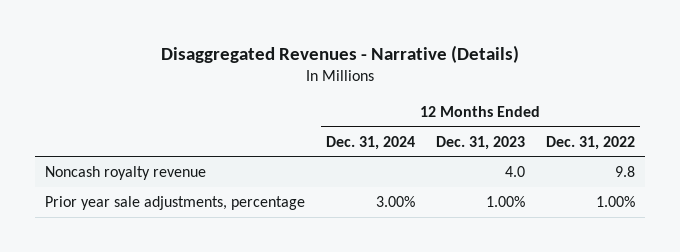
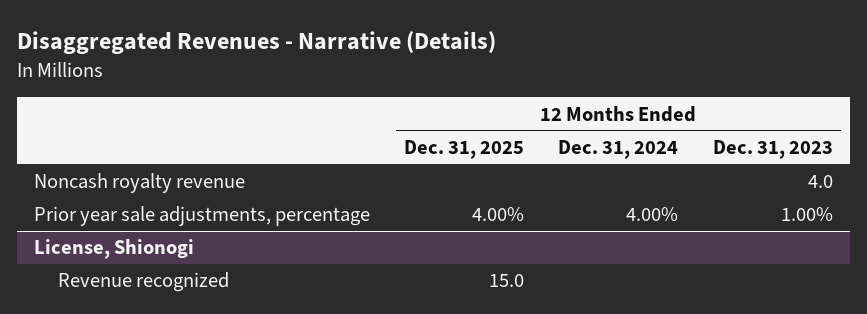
[545,135,635,150] Dec. 31, 2022 -> none
none -> [404,140,525,160] Dec. 31, 2025
[375,195,415,207] 3.00% -> [626,207,679,222] 4.00%
none -> [33,239,194,260] License, Shionogi
none -> [58,272,230,293] Revenue recognized

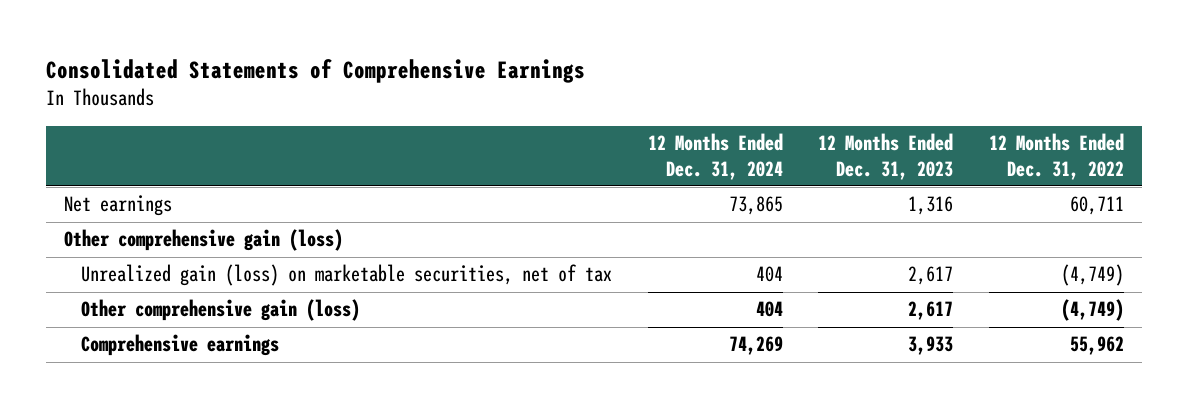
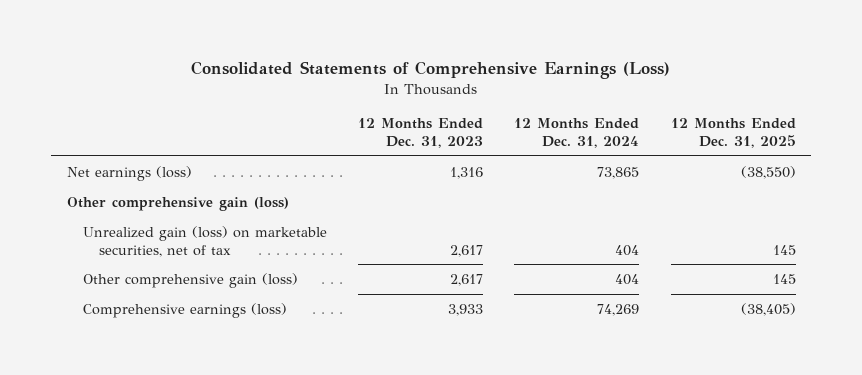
[45,58,585,83] Consolidated Statements of Comprehensive Earnings -> [191,60,671,79] Consolidated Statements of Comprehensive Earnings (Loss)
[988,133,1124,180] 12 Months Ended Dec. 31, 2022 -> none
none -> [670,118,796,149] 12 Months Ended Dec. 31, 2025
[63,195,172,217] Net earnings -> [66,165,192,181] Net earnings (loss)
[81,334,280,357] Comprehensive earnings -> [82,302,287,318] Comprehensive earnings (loss)

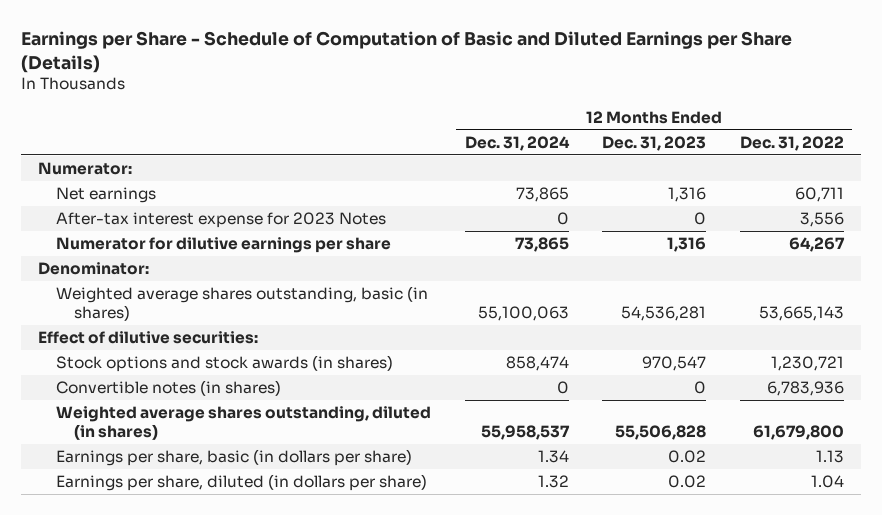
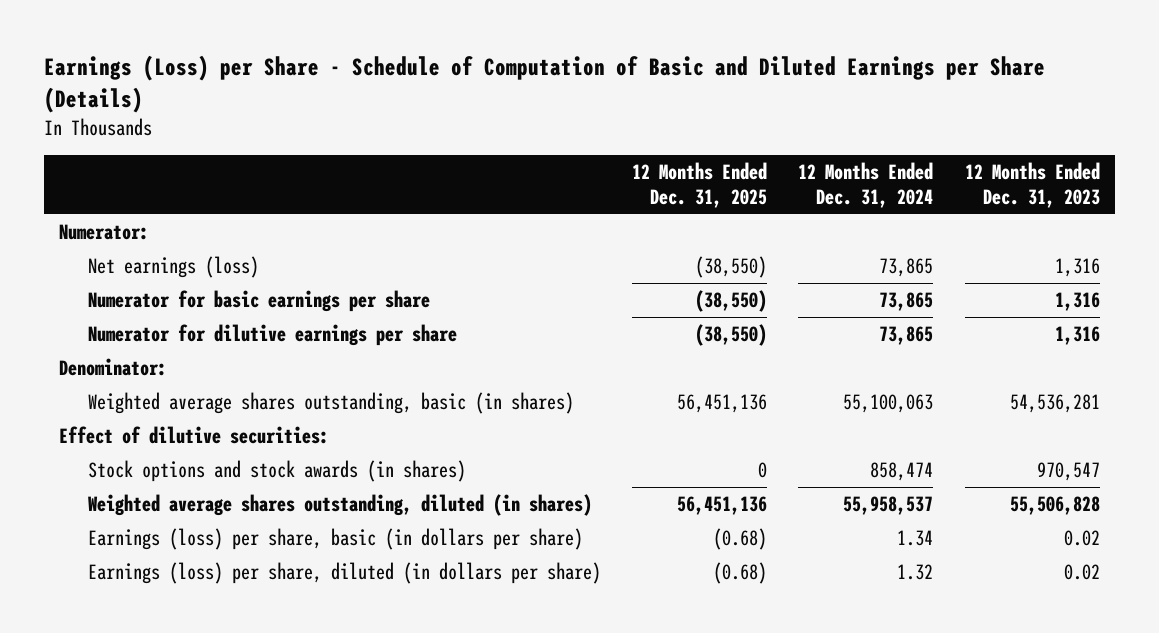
[21,30,793,73] Earnings per Share - Schedule of Computation of Basic and Diluted Earnings per Share (Details) -> [43,55,1045,114] Earnings (Loss) per Share - Schedule of Computation of Basic and Diluted Earnings per Share (Details)
[739,135,844,151] Dec. 31, 2022 -> none
none -> [632,162,768,208] 12 Months Ended Dec. 31, 2025
[56,212,387,229] After-tax interest expense for 2023 Notes -> none
[56,187,157,204] Net earnings -> [88,255,260,278] Net earnings (loss)
none -> [88,289,431,312] Numerator for basic earnings per share
[56,380,282,397] Convertible notes (in shares) -> none
[56,449,413,467] Earnings per share, basic (in dollars per share) -> [88,527,584,550] Earnings (loss) per share, basic (in dollars per share)
[56,474,428,492] Earnings per share, diluted (in dollars per share) -> [88,561,602,584] Earnings (loss) per share, diluted (in dollars per share)

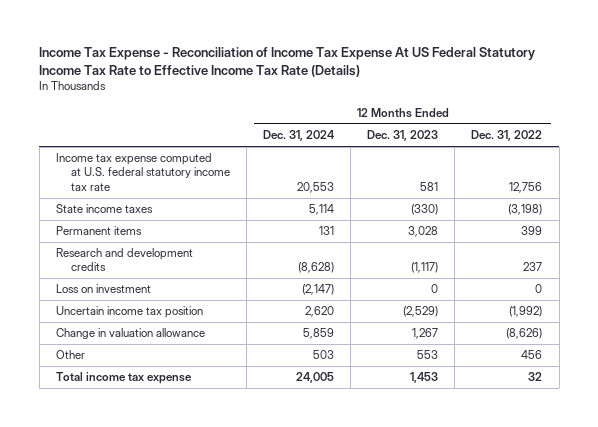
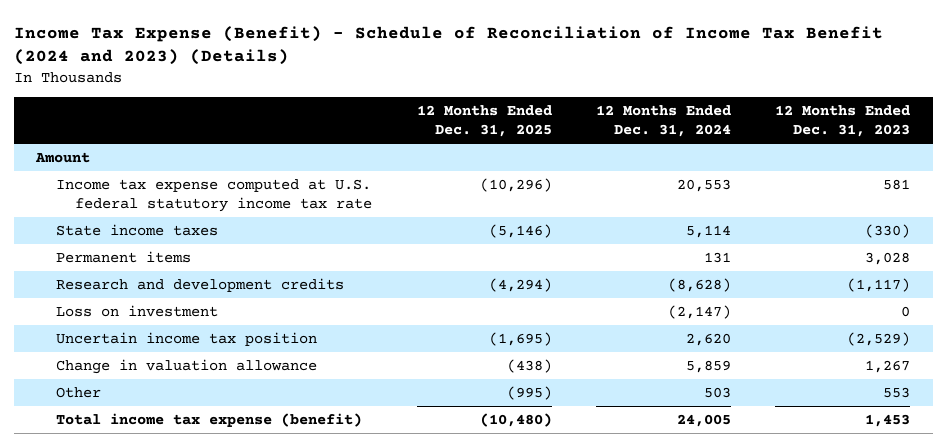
[39,47,536,77] Income Tax Expense - Reconciliation of Income Tax Expense At US Federal Statutory Income Tax Rate to Effective Income Tax Rate (Details) -> [13,25,883,66] Income Tax Expense (Benefit) - Schedule of Reconciliation of Income Tax Benefit (2024 and 2023) (Details)
[471,130,543,142] Dec. 31, 2022 -> none
none -> [416,105,552,138] 12 Months Ended Dec. 31, 2025
none -> [35,152,91,164] Amount
[56,372,193,385] Total income tax expense -> [55,413,362,428] Total income tax expense (benefit)

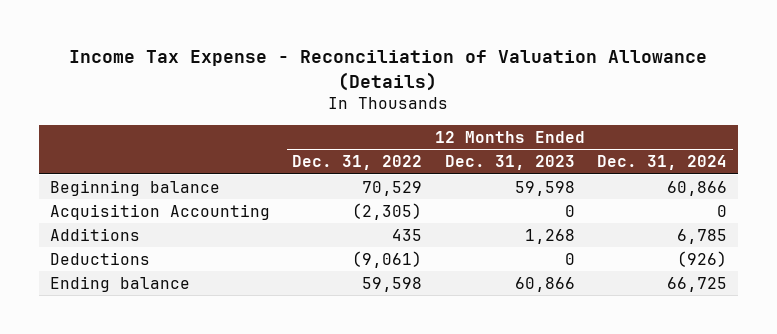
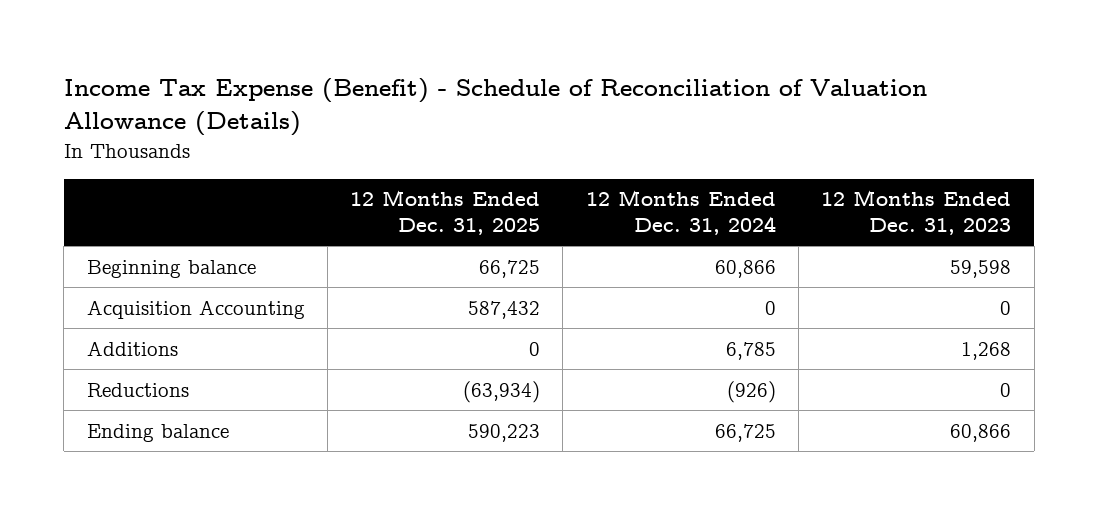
[69,50,708,91] Income Tax Expense - Reconciliation of Valuation Allowance (Details) -> [63,78,927,137] Income Tax Expense (Benefit) - Schedule of Reconciliation of Valuation Allowance (Details)
[292,155,423,171] Dec. 31, 2022 -> none
none -> [350,190,541,236] 12 Months Ended Dec. 31, 2025
[49,251,150,265] Deductions -> [86,382,189,397] Reductions

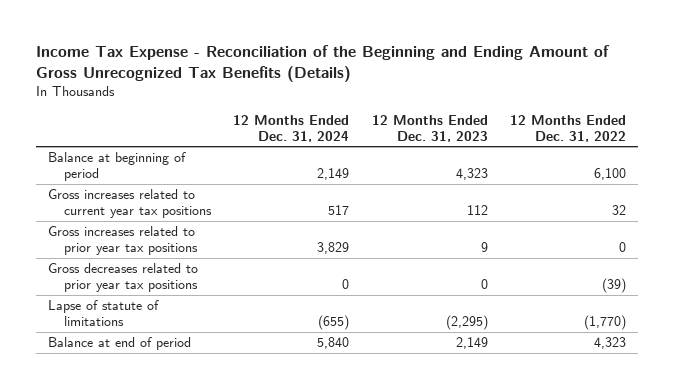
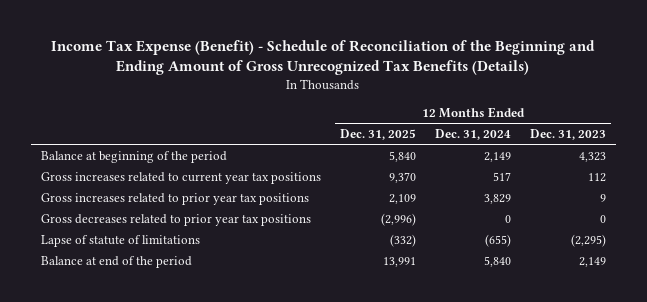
[36,45,611,83] Income Tax Expense - Reconciliation of the Beginning and Ending Amount of Gross Unrecognized Tax Benefits (Details) -> [51,40,596,76] Income Tax Expense (Benefit) - Schedule of Reconciliation of the Beginning and Ending Amount of Gross Unrecognized Tax Benefits (Details)
[510,114,627,142] 12 Months Ended Dec. 31, 2022 -> none
none -> [339,129,416,141] Dec. 31, 2025
[47,152,186,182] Balance at beginning of period -> [40,150,227,163] Balance at beginning of the period
[47,337,191,351] Balance at end of period -> [40,255,192,268] Balance at end of the period

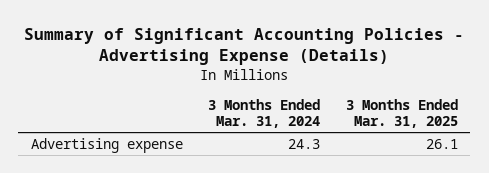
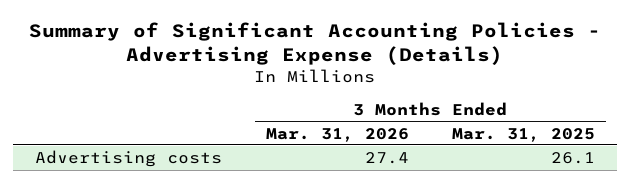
[208,99,321,129] 3 Months Ended Mar. 31, 2024 -> none
none -> [265,127,409,142] Mar. 31, 2026
[31,138,184,154] Advertising expense -> [35,150,223,168] Advertising costs

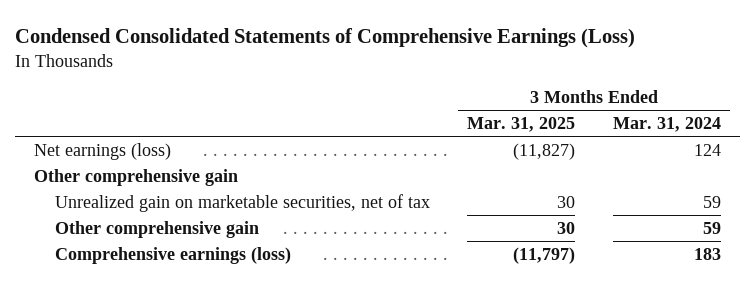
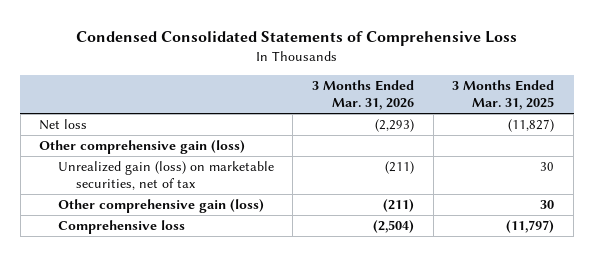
[14,27,635,48] Condensed Consolidated Statements of Comprehensive Earnings (Loss) -> [75,31,517,47] Condensed Consolidated Statements of Comprehensive Loss
[612,117,721,133] Mar. 31, 2024 -> none
none -> [312,80,415,111] 3 Months Ended Mar. 31, 2026
[33,142,171,160] Net earnings (loss) -> [39,119,88,131] Net loss
[33,168,238,186] Other comprehensive gain -> [39,140,246,155] Other comprehensive gain (loss)
[54,193,430,212] Unrealized gain on marketable securities, net of tax -> [57,161,274,191] Unrealized gain (loss) on marketable securities, net of tax
[54,220,259,238] Other comprehensive gain -> [57,199,264,214] Other comprehensive gain (loss)
[54,246,291,264] Comprehensive earnings (loss) -> [57,220,185,235] Comprehensive loss

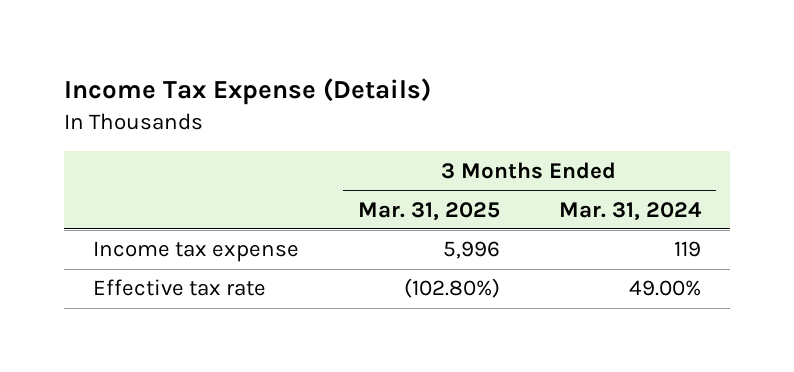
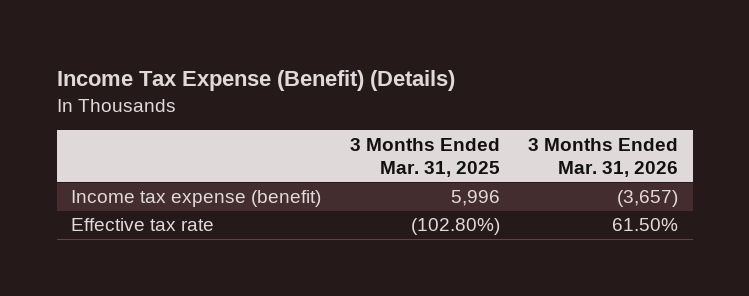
[63,78,431,106] Income Tax Expense (Details) -> [56,69,455,91] Income Tax Expense (Benefit) (Details)
[558,201,702,221] Mar. 31, 2024 -> none
none -> [528,137,679,178] 3 Months Ended Mar. 31, 2026
[93,241,300,263] Income tax expense -> [70,190,321,208] Income tax expense (benefit)

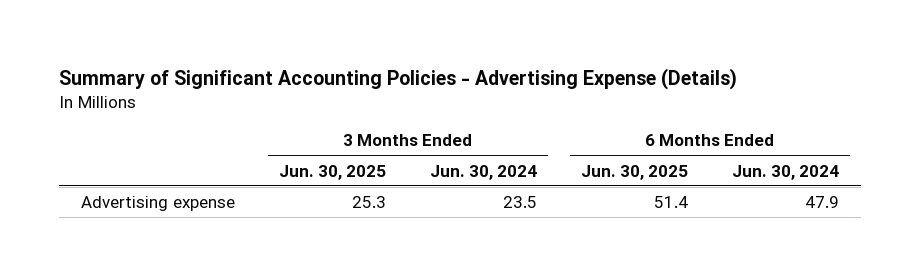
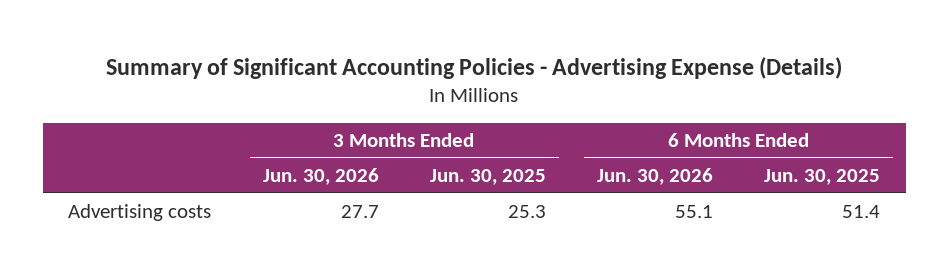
[430,164,538,180] Jun. 30, 2024 -> none
[732,164,840,180] Jun. 30, 2024 -> none
none -> [262,167,379,185] Jun. 30, 2026
none -> [597,167,714,185] Jun. 30, 2026
[81,196,236,212] Advertising expense -> [68,204,212,222] Advertising costs

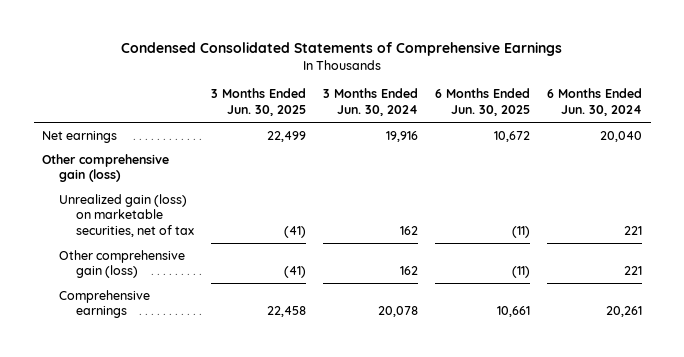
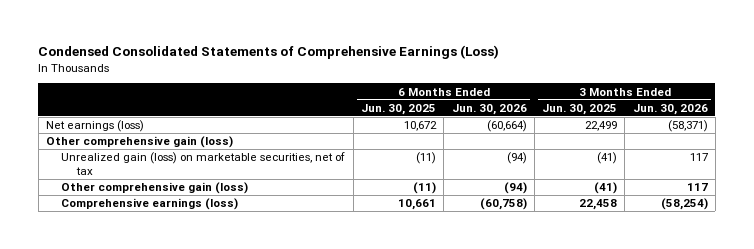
[121,41,563,56] Condensed Consolidated Statements of Comprehensive Earnings -> [38,45,500,60] Condensed Consolidated Statements of Comprehensive Earnings (Loss)
[322,88,418,117] 3 Months Ended Jun. 30, 2024 -> none
[547,88,643,117] 6 Months Ended Jun. 30, 2024 -> none
none -> [451,103,527,115] Jun. 30, 2026
none -> [632,103,708,115] Jun. 30, 2026
[42,130,118,143] Net earnings -> [45,120,144,133] Net earnings (loss)
[58,289,150,319] Comprehensive earnings -> [61,198,239,211] Comprehensive earnings (loss)

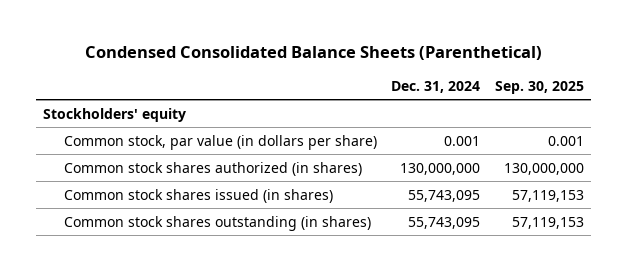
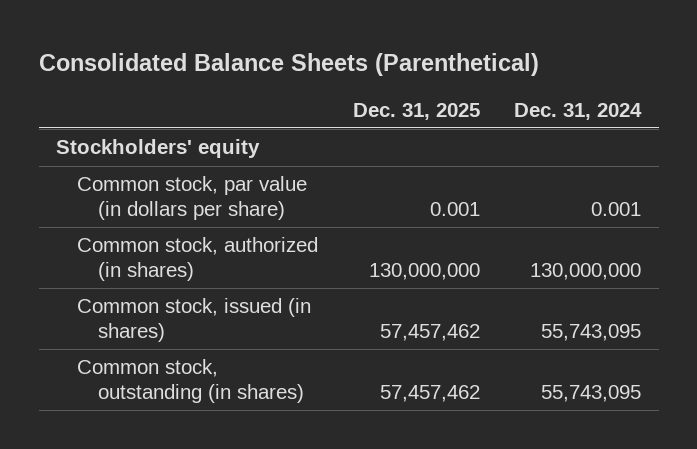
[84,45,542,60] Condensed Consolidated Balance Sheets (Parenthetical) -> [38,52,539,76] Consolidated Balance Sheets (Parenthetical)
[494,80,584,94] Sep. 30, 2025 -> none
none -> [352,102,480,120] Dec. 31, 2025
[63,161,362,176] Common stock shares authorized (in shares) -> [77,237,319,282] Common stock, authorized (in shares)
[63,188,333,203] Common stock shares issued (in shares) -> [77,298,312,343] Common stock, issued (in shares)
[63,215,371,231] Common stock shares outstanding (in shares) -> [77,359,305,404] Common stock, outstanding (in shares)

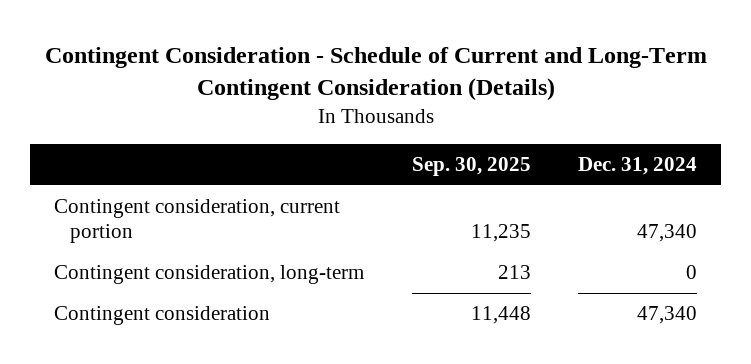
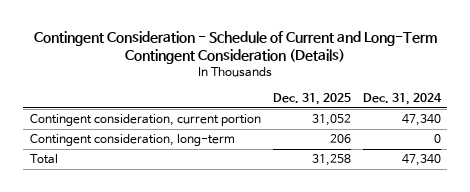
[411,157,531,177] Sep. 30, 2025 -> none
none -> [272,93,351,106] Dec. 31, 2025
[53,306,270,326] Contingent consideration -> [29,154,58,165] Total

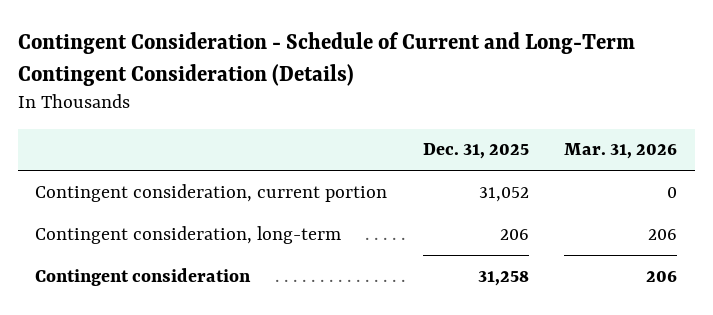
[362,93,442,106] Dec. 31, 2024 -> none
none -> [564,143,678,160] Mar. 31, 2026
[29,154,58,165] Total -> [35,267,252,286] Contingent consideration

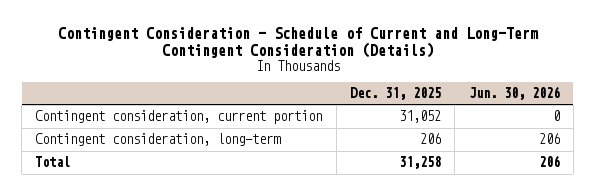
[564,143,678,160] Mar. 31, 2026 -> none
none -> [468,85,560,100] Jun. 30, 2026
[35,267,252,286] Contingent consideration -> [35,156,71,168] Total

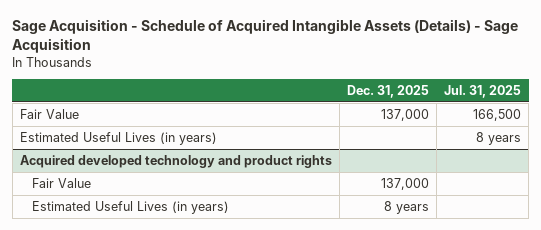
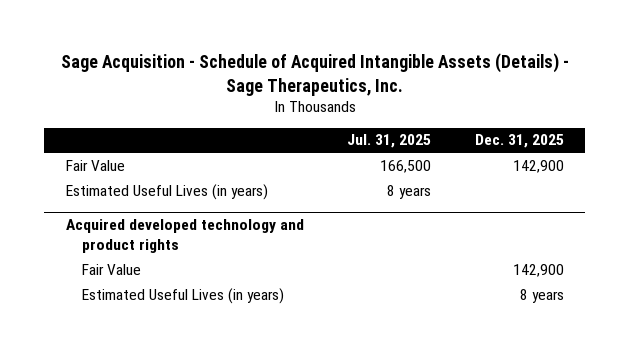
[12,19,519,54] Sage Acquisition - Schedule of Acquired Intangible Assets (Details) - Sage Acquisition -> [60,52,569,96] Sage Acquisition - Schedule of Acquired Intangible Assets (Details) - Sage Therapeutics, Inc.
[380,108,429,121] 137,000 -> [512,159,564,173] 142,900
[380,177,429,190] 137,000 -> [512,263,564,277] 142,900

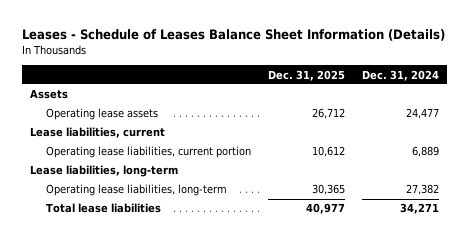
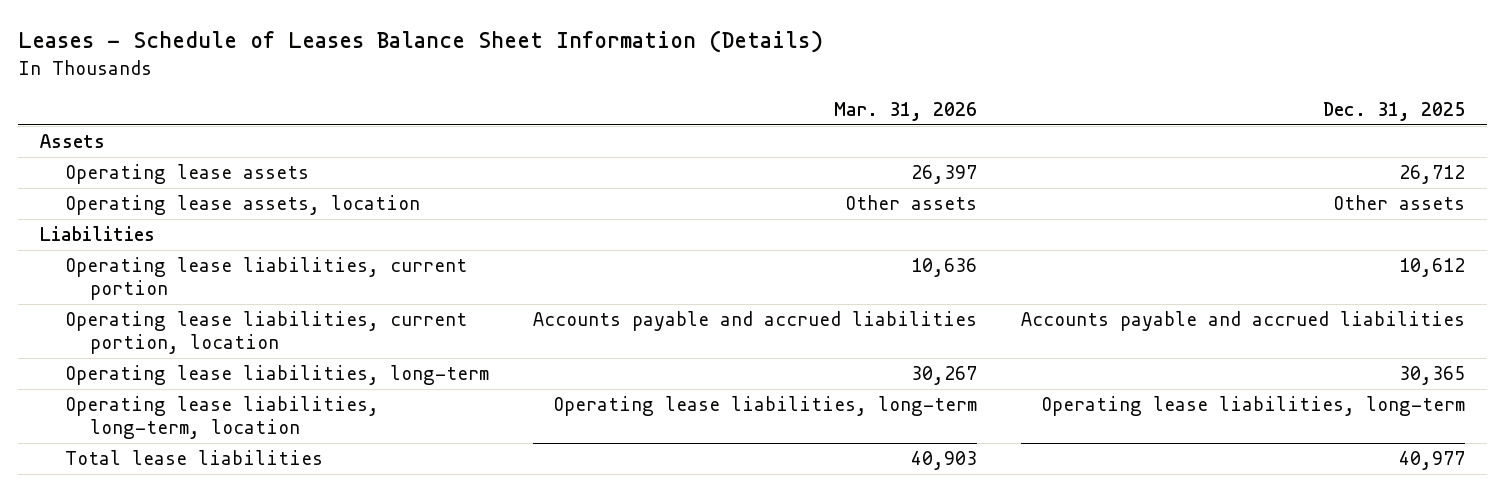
[361,69,439,81] Dec. 31, 2024 -> none
none -> [833,102,977,122] Mar. 31, 2026
[30,127,166,139] Lease liabilities, current -> none
none -> [64,195,420,216] Operating lease assets, location
none -> [40,226,156,242] Liabilities
[30,165,179,178] Lease liabilities, long-term -> none
none -> [64,311,467,354] Operating lease liabilities, current portion, location
none -> [64,396,379,439] Operating lease liabilities, long-term, location

